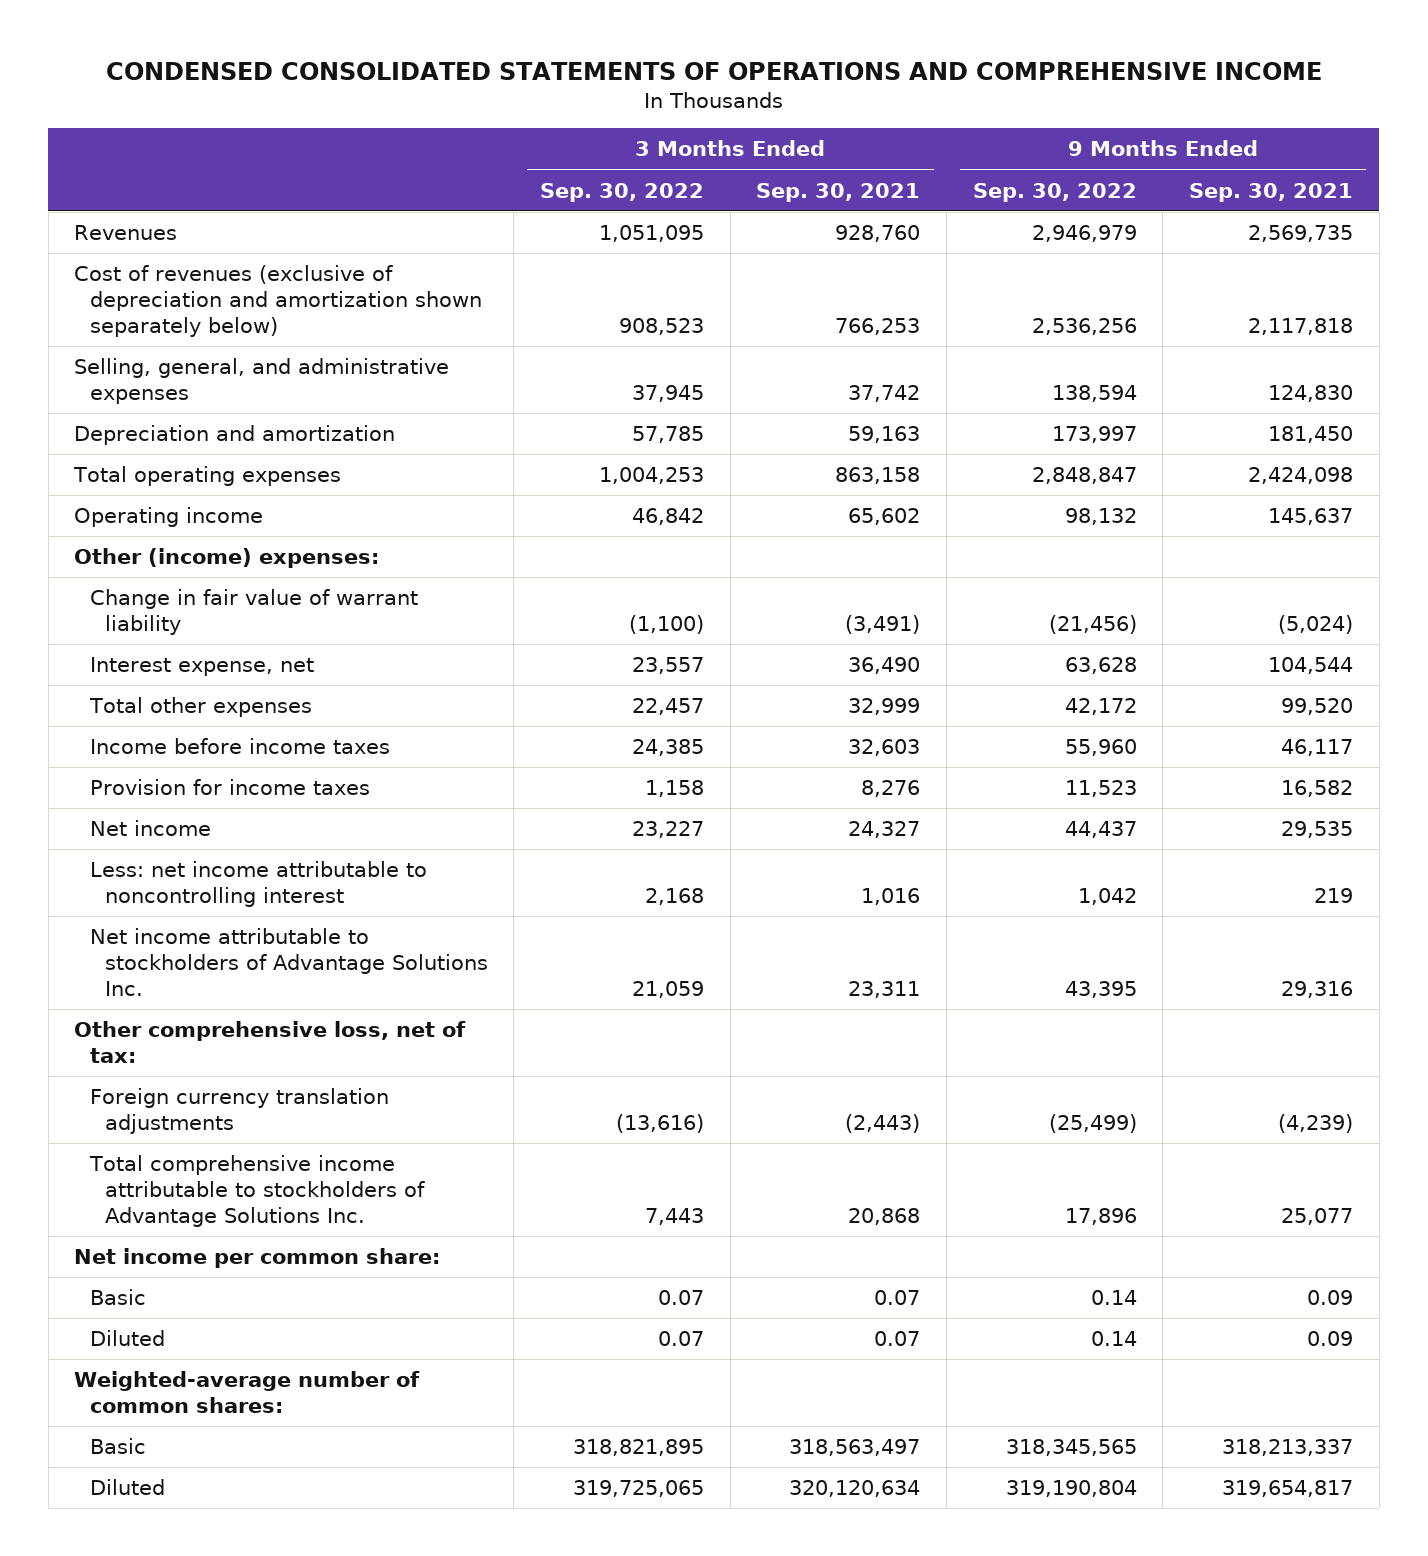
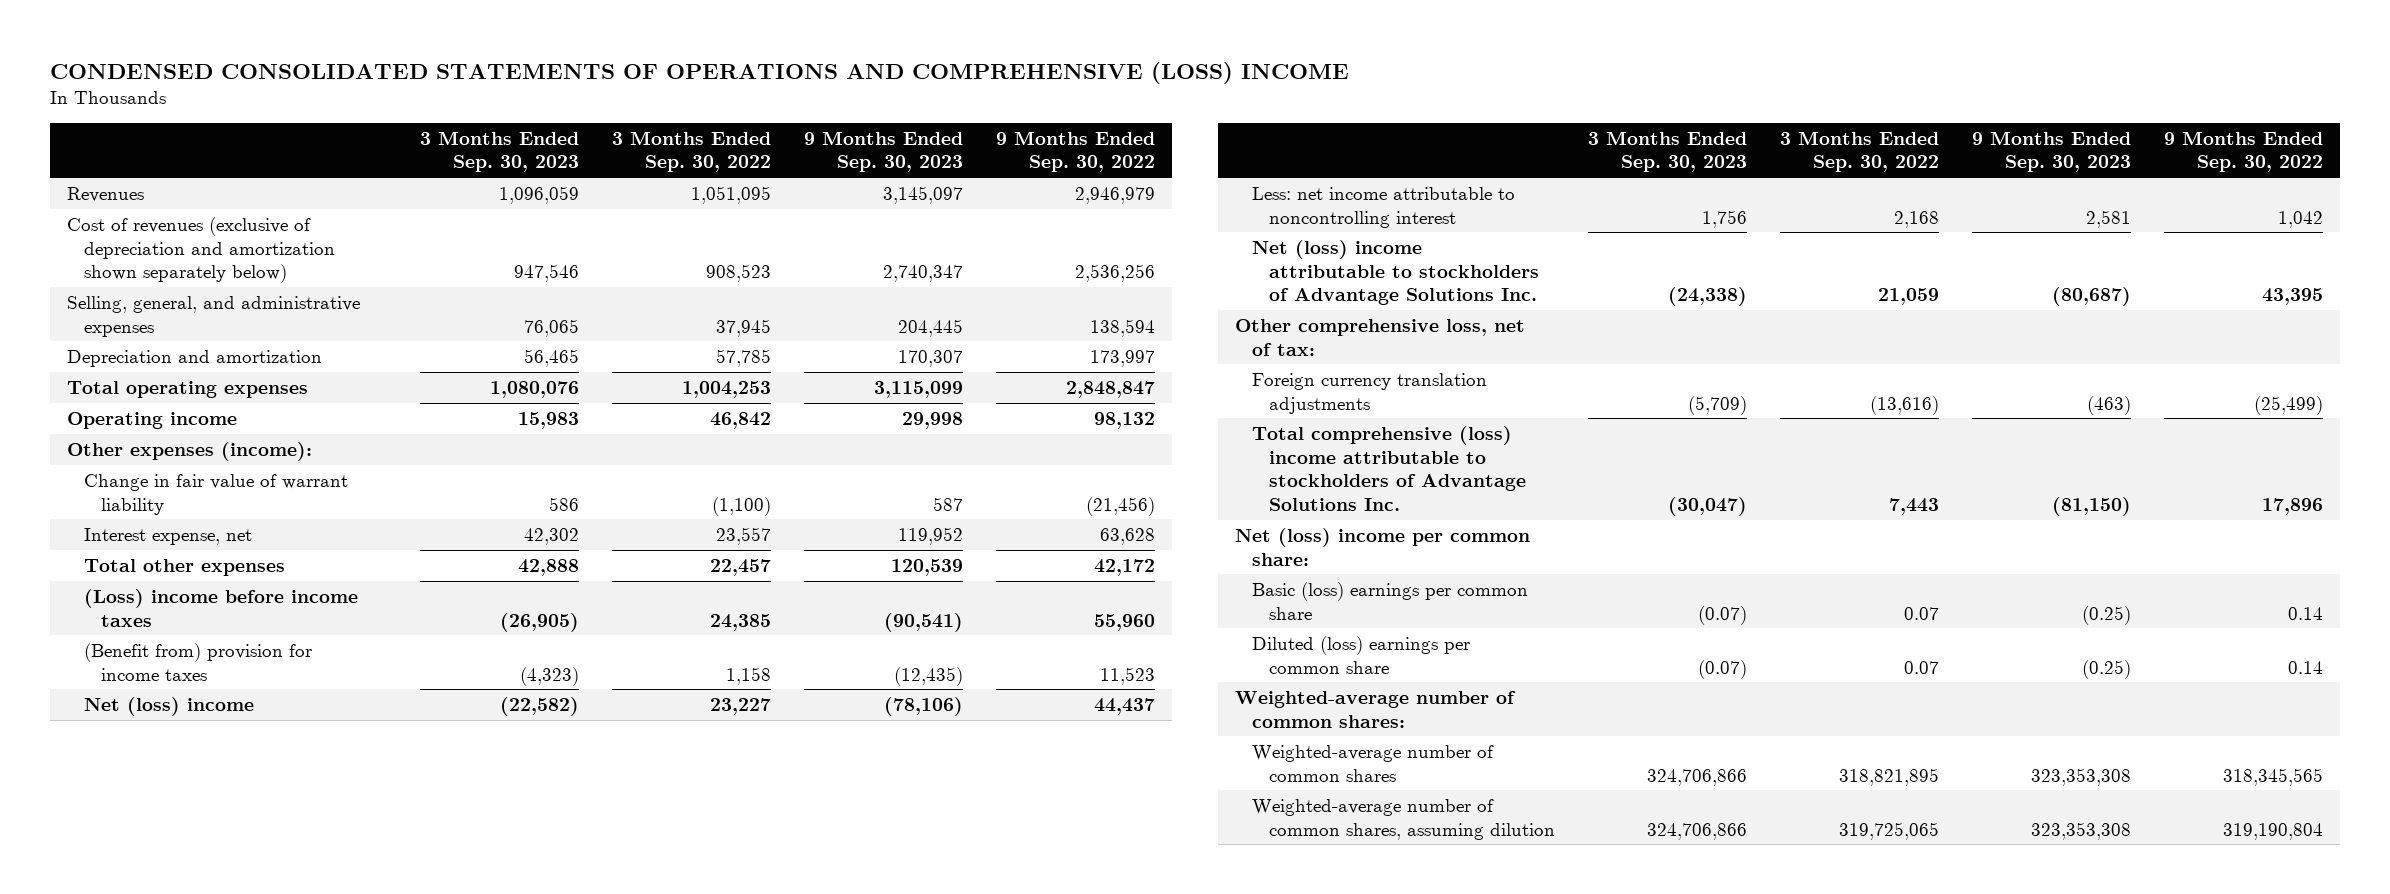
[105,61,1322,80] CONDENSED CONSOLIDATED STATEMENTS OF OPERATIONS AND COMPREHENSIVE INCOME -> [50,62,1350,85] CONDENSED CONSOLIDATED STATEMENTS OF OPERATIONS AND COMPREHENSIVE (LOSS) INCOME
[756,182,921,202] Sep. 30, 2021 -> none
[1189,182,1354,202] Sep. 30, 2021 -> none
none -> [420,130,580,173] 3 Months Ended Sep. 30, 2023
none -> [804,130,964,173] 9 Months Ended Sep. 30, 2023
[74,548,380,569] Other (income) expenses: -> [66,441,312,461] Other expenses (income):
[89,738,390,755] Income before income taxes -> [84,588,359,627] (Loss) income before income taxes
[89,779,370,796] Provision for income taxes -> [84,642,313,681] (Benefit from) provision for income taxes
[89,820,211,837] Net income -> [84,696,255,716] Net (loss) income
[89,928,488,996] Net income attributable to stockholders of Advantage Solutions Inc. -> [1251,239,1540,306] Net (loss) income attributable to stockholders of Advantage Solutions Inc.
[88,1155,425,1227] Total comprehensive income attributable to stockholders of Advantage Solutions Inc. -> [1251,425,1527,512] Total comprehensive (loss) income attributable to stockholders of Advantage Solutions Inc.
[74,1248,441,1269] Net income per common share: -> [1234,527,1530,566] Net (loss) income per common share:
[89,1289,146,1306] Basic -> [1251,581,1528,620] Basic (loss) earnings per common share
[89,1330,165,1347] Diluted -> [1251,635,1470,674] Diluted (loss) earnings per common share
[89,1438,146,1455] Basic -> [1251,744,1494,782] Weighted-average number of common shares
[89,1479,165,1496] Diluted -> [1251,798,1556,840] Weighted-average number of common shares, assuming dilution

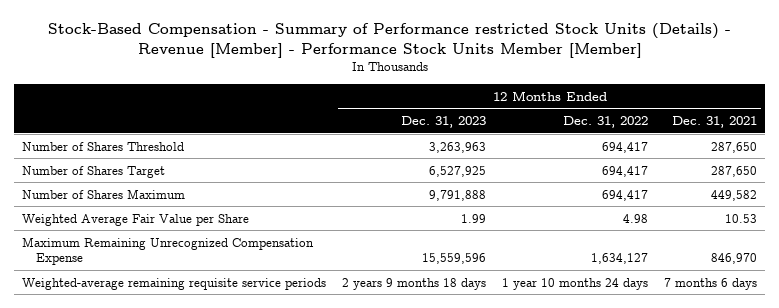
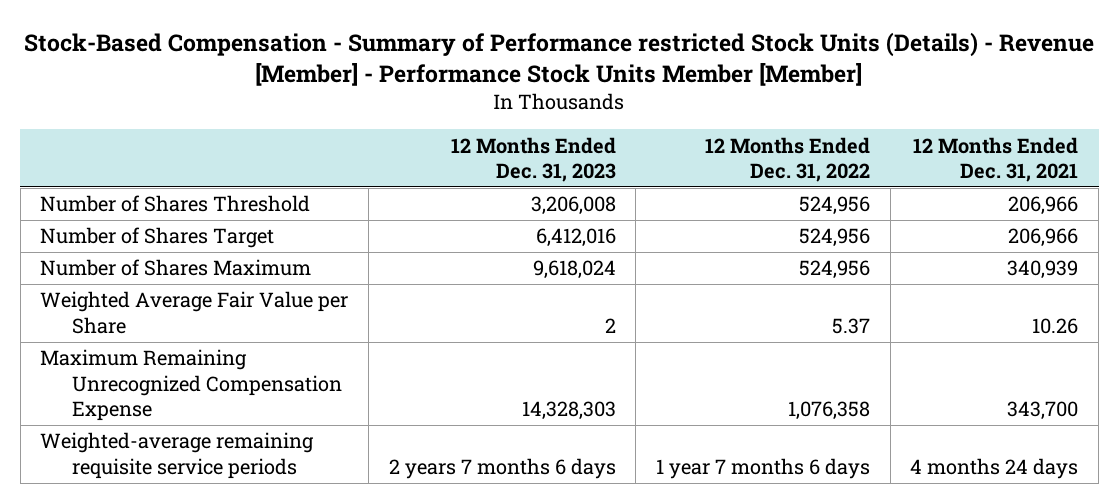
[429,141,487,153] 3,263,963 -> [530,196,616,216] 3,206,008
[602,141,649,153] 694,417 -> [799,196,871,216] 524,956
[711,141,758,153] 287,650 -> [1008,196,1079,216] 206,966
[429,165,487,177] 6,527,925 -> [535,228,616,248] 6,412,016
[602,165,649,177] 694,417 -> [799,228,871,248] 524,956
[711,165,758,177] 287,650 -> [1008,228,1079,248] 206,966
[429,189,487,201] 9,791,888 -> [532,260,616,280] 9,618,024
[602,189,649,201] 694,417 -> [799,260,871,280] 524,956
[711,189,758,201] 449,582 -> [1007,260,1079,280] 340,939
[461,213,487,223] 1.99 -> [604,317,616,333] 2
[623,213,649,223] 4.98 -> [832,317,871,334] 5.37
[725,213,758,223] 10.53 -> [1032,317,1079,334] 10.26
[422,253,487,265] 15,559,596 -> [521,400,616,420] 14,328,303
[591,253,649,265] 1,634,127 -> [788,400,871,420] 1,076,358
[711,253,758,265] 846,970 -> [1007,400,1079,420] 343,700
[342,277,487,290] 2 years 9 months 18 days -> [388,457,616,479] 2 years 7 months 6 days
[502,277,649,290] 1 year 10 months 24 days -> [656,457,871,479] 1 year 7 months 6 days
[664,277,758,290] 7 months 6 days -> [910,457,1079,479] 4 months 24 days

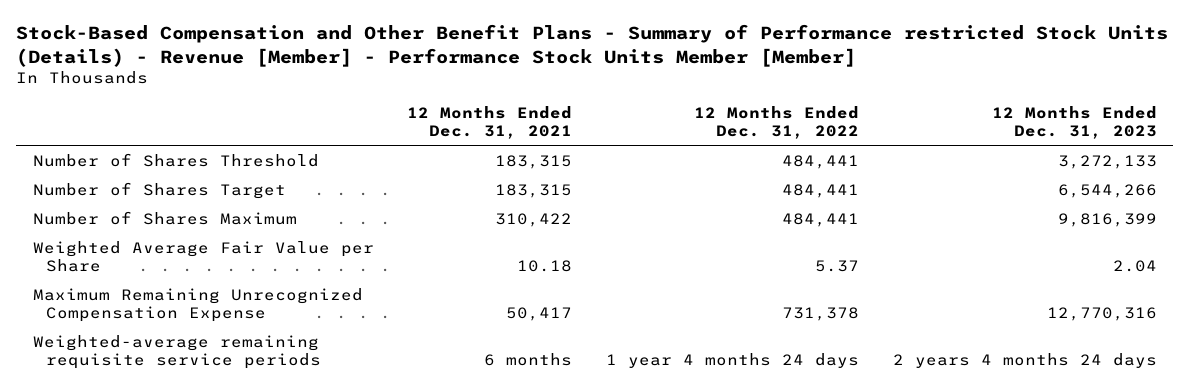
[24,32,1095,87] Stock-Based Compensation - Summary of Performance restricted Stock Units (Details) - Revenue [Member] - Performance Stock Units Member [Member] -> [15,24,1168,67] Stock-Based Compensation and Other Benefit Plans - Summary of Performance restricted Stock Units (Details) - Revenue [Member] - Performance Stock Units Member [Member]
[530,196,616,216] 3,206,008 -> [1057,154,1157,169] 3,272,133
[799,196,871,216] 524,956 -> [782,154,860,169] 484,441
[1008,196,1079,216] 206,966 -> [495,154,573,169] 183,315
[535,228,616,248] 6,412,016 -> [1057,183,1157,198] 6,544,266
[799,228,871,248] 524,956 -> [782,183,860,198] 484,441
[1008,228,1079,248] 206,966 -> [495,183,573,198] 183,315
[532,260,616,280] 9,618,024 -> [1057,212,1157,227] 9,816,399
[799,260,871,280] 524,956 -> [782,212,860,227] 484,441
[1007,260,1079,280] 340,939 -> [495,212,573,227] 310,422
[604,317,616,333] 2 -> [1112,260,1157,273] 2.04
[1032,317,1079,334] 10.26 -> [517,260,573,273] 10.18
[521,400,616,420] 14,328,303 -> [1046,307,1157,322] 12,770,316
[788,400,871,420] 1,076,358 -> [782,307,860,322] 731,378
[1007,400,1079,420] 343,700 -> [506,307,573,322] 50,417
[388,457,616,479] 2 years 7 months 6 days -> [892,353,1157,369] 2 years 4 months 24 days
[656,457,871,479] 1 year 7 months 6 days -> [606,353,860,369] 1 year 4 months 24 days
[910,457,1079,479] 4 months 24 days -> [484,353,573,367] 6 months

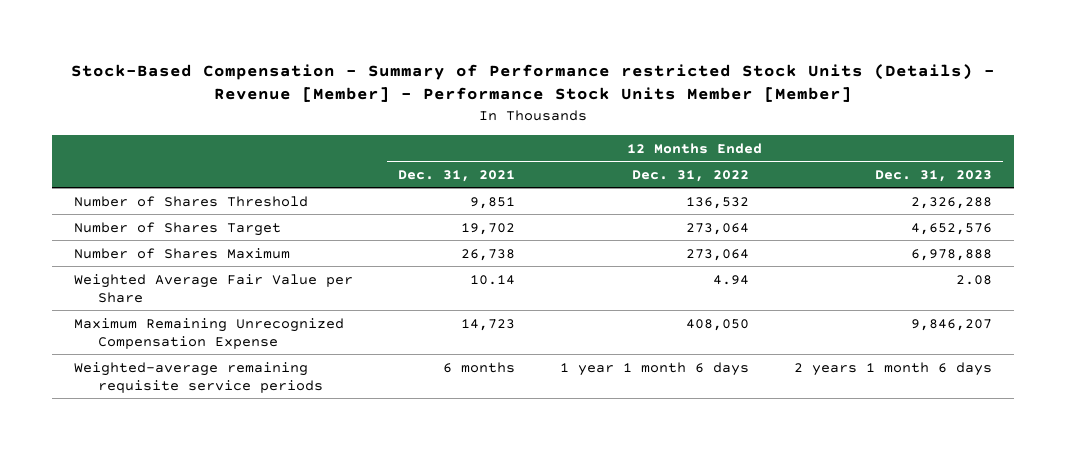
[15,24,1168,67] Stock-Based Compensation and Other Benefit Plans - Summary of Performance restricted Stock Units (Details) - Revenue [Member] - Performance Stock Units Member [Member] -> [71,63,996,103] Stock-Based Compensation - Summary of Performance restricted Stock Units (Details) - Revenue [Member] - Performance Stock Units Member [Member]
[495,154,573,169] 183,315 -> [470,196,516,209] 9,851
[782,154,860,169] 484,441 -> [685,196,749,209] 136,532
[1057,154,1157,169] 3,272,133 -> [910,196,992,209] 2,326,288
[495,183,573,198] 183,315 -> [461,222,516,235] 19,702
[782,183,860,198] 484,441 -> [685,222,749,235] 273,064
[1057,183,1157,198] 6,544,266 -> [910,222,992,235] 4,652,576
[495,212,573,227] 310,422 -> [461,248,516,261] 26,738
[782,212,860,227] 484,441 -> [685,248,749,261] 273,064
[1057,212,1157,227] 9,816,399 -> [910,248,992,261] 6,978,888
[517,260,573,273] 10.18 -> [470,274,516,285] 10.14
[815,260,860,273] 5.37 -> [712,274,749,285] 4.94
[1112,260,1157,273] 2.04 -> [955,274,992,285] 2.08
[506,307,573,322] 50,417 -> [461,318,516,331] 14,723
[782,307,860,322] 731,378 -> [685,318,749,331] 408,050
[1046,307,1157,322] 12,770,316 -> [910,318,992,331] 9,846,207
[606,353,860,369] 1 year 4 months 24 days -> [559,361,749,376] 1 year 1 month 6 days
[892,353,1157,369] 2 years 4 months 24 days -> [793,361,992,376] 2 years 1 month 6 days

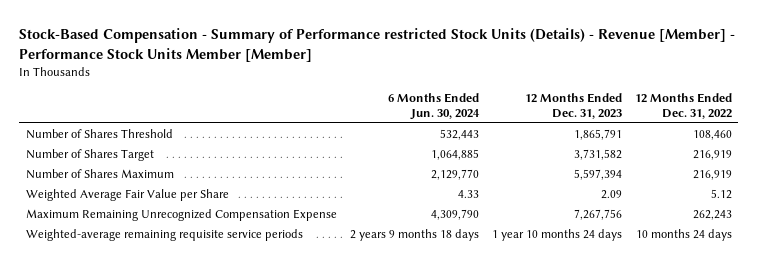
[398,169,516,182] Dec. 31, 2021 -> none
none -> [387,93,480,120] 6 Months Ended Jun. 30, 2024
[685,196,749,209] 136,532 -> [692,129,732,140] 108,460
[910,196,992,209] 2,326,288 -> [573,128,622,140] 1,865,791
[685,222,749,235] 273,064 -> [692,149,732,160] 216,919
[910,222,992,235] 4,652,576 -> [573,148,622,160] 3,731,582
[685,248,749,261] 273,064 -> [692,169,732,180] 216,919
[910,248,992,261] 6,978,888 -> [573,168,622,180] 5,597,394
[712,274,749,285] 4.94 -> [710,188,732,199] 5.12
[955,274,992,285] 2.08 -> [600,189,622,199] 2.09
[685,318,749,331] 408,050 -> [692,209,732,220] 262,243
[910,318,992,331] 9,846,207 -> [573,208,622,220] 7,267,756
[559,361,749,376] 1 year 1 month 6 days -> [635,228,732,241] 10 months 24 days
[793,361,992,376] 2 years 1 month 6 days -> [491,228,622,241] 1 year 10 months 24 days

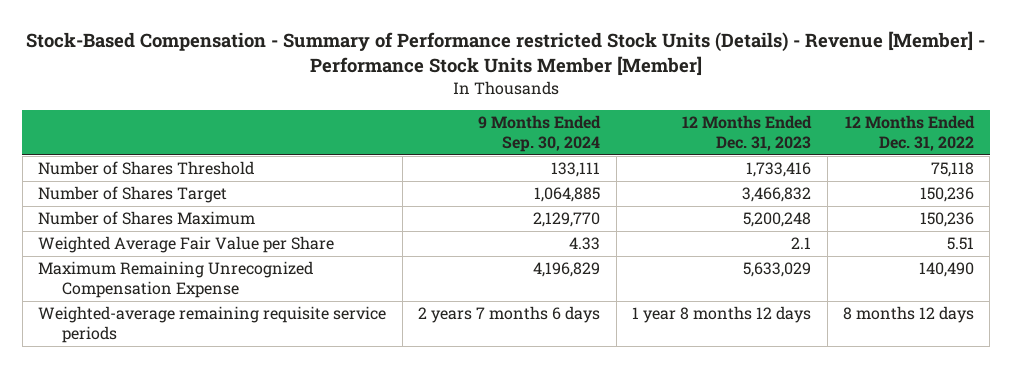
[387,93,480,120] 6 Months Ended Jun. 30, 2024 -> none
none -> [478,115,602,153] 9 Months Ended Sep. 30, 2024
[573,128,622,140] 1,865,791 -> [746,162,812,178] 1,733,416
[692,129,732,140] 108,460 -> [931,162,975,178] 75,118
[573,148,622,160] 3,731,582 -> [742,187,812,203] 3,466,832
[692,149,732,160] 216,919 -> [920,187,975,203] 150,236
[573,168,622,180] 5,597,394 -> [743,212,812,228] 5,200,248
[692,169,732,180] 216,919 -> [920,212,975,228] 150,236
[600,189,622,199] 2.09 -> [791,237,812,250] 2.1
[710,188,732,199] 5.12 -> [947,237,975,251] 5.51
[573,208,622,220] 7,267,756 -> [743,262,812,278] 5,633,029
[692,209,732,220] 262,243 -> [919,262,975,278] 140,490
[491,228,622,241] 1 year 10 months 24 days -> [632,306,812,324] 1 year 8 months 12 days
[635,228,732,241] 10 months 24 days -> [843,306,975,324] 8 months 12 days

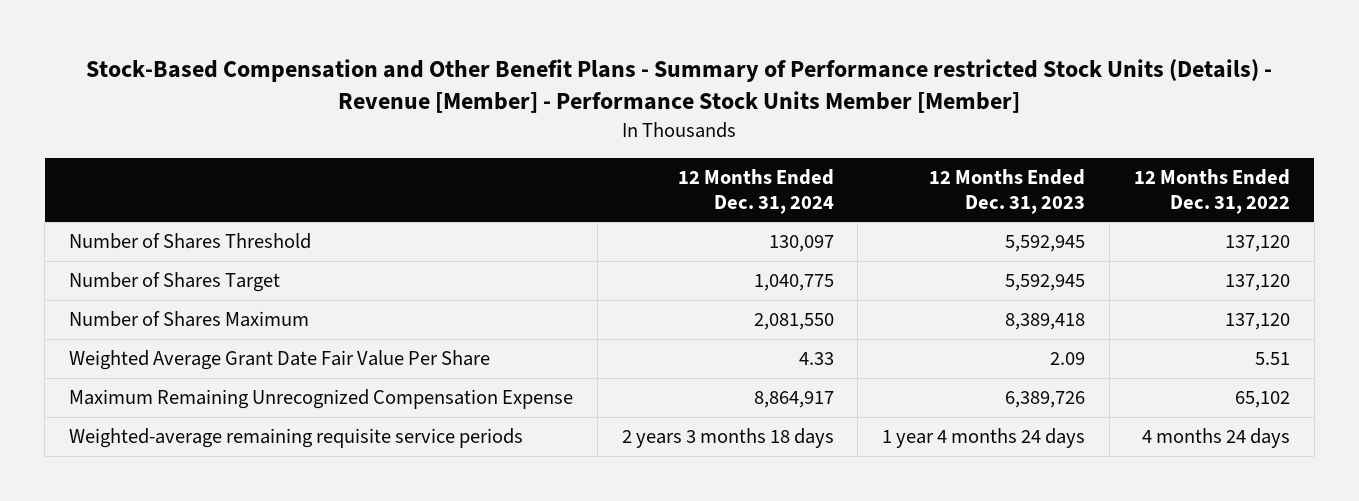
[26,31,986,77] Stock-Based Compensation - Summary of Performance restricted Stock Units (Details) - Revenue [Member] - Performance Stock Units Member [Member] -> [86,58,1273,114] Stock-Based Compensation and Other Benefit Plans - Summary of Performance restricted Stock Units (Details) - Revenue [Member] - Performance Stock Units Member [Member]
[478,115,602,153] 9 Months Ended Sep. 30, 2024 -> none
none -> [677,168,834,214] 12 Months Ended Dec. 31, 2024
[746,162,812,178] 1,733,416 -> [1005,235,1086,253] 5,592,945
[931,162,975,178] 75,118 -> [1224,235,1290,253] 137,120
[742,187,812,203] 3,466,832 -> [1005,274,1086,292] 5,592,945
[920,187,975,203] 150,236 -> [1224,274,1290,292] 137,120
[743,212,812,228] 5,200,248 -> [1005,313,1086,331] 8,389,418
[920,212,975,228] 150,236 -> [1224,313,1290,331] 137,120
[38,236,335,254] Weighted Average Fair Value per Share -> [69,350,491,371] Weighted Average Grant Date Fair Value Per Share
[791,237,812,250] 2.1 -> [1050,352,1086,366] 2.09
[743,262,812,278] 5,633,029 -> [1005,391,1086,409] 6,389,726
[919,262,975,278] 140,490 -> [1234,391,1290,409] 65,102
[632,306,812,324] 1 year 8 months 12 days -> [882,428,1086,449] 1 year 4 months 24 days
[843,306,975,324] 8 months 12 days -> [1141,428,1290,449] 4 months 24 days

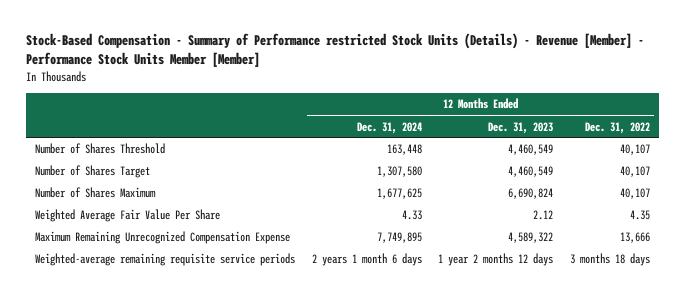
[86,58,1273,114] Stock-Based Compensation and Other Benefit Plans - Summary of Performance restricted Stock Units (Details) - Revenue [Member] - Performance Stock Units Member [Member] -> [26,33,645,68] Stock-Based Compensation - Summary of Performance restricted Stock Units (Details) - Revenue [Member] - Performance Stock Units Member [Member]
[768,235,834,253] 130,097 -> [386,144,422,156] 163,448
[1005,235,1086,253] 5,592,945 -> [508,144,554,156] 4,460,549
[1224,235,1290,253] 137,120 -> [620,144,651,156] 40,107
[753,274,834,292] 1,040,775 -> [376,166,422,178] 1,307,580
[1005,274,1086,292] 5,592,945 -> [508,166,554,178] 4,460,549
[1224,274,1290,292] 137,120 -> [620,166,651,178] 40,107
[753,313,834,331] 2,081,550 -> [376,188,422,200] 1,677,625
[1005,313,1086,331] 8,389,418 -> [508,188,554,200] 6,690,824
[1224,313,1290,331] 137,120 -> [620,188,651,200] 40,107
[69,350,491,371] Weighted Average Grant Date Fair Value Per Share -> [34,209,220,223] Weighted Average Fair Value Per Share
[1050,352,1086,366] 2.09 -> [533,210,554,221] 2.12
[1254,352,1290,366] 5.51 -> [630,210,651,221] 4.35
[753,391,834,409] 8,864,917 -> [376,232,422,244] 7,749,895
[1005,391,1086,409] 6,389,726 -> [508,232,554,244] 4,589,322
[1234,391,1290,409] 65,102 -> [620,232,651,244] 13,666
[621,428,834,449] 2 years 3 months 18 days -> [311,253,422,267] 2 years 1 month 6 days
[882,428,1086,449] 1 year 4 months 24 days -> [438,253,554,267] 1 year 2 months 12 days
[1141,428,1290,449] 4 months 24 days -> [570,253,651,267] 3 months 18 days

